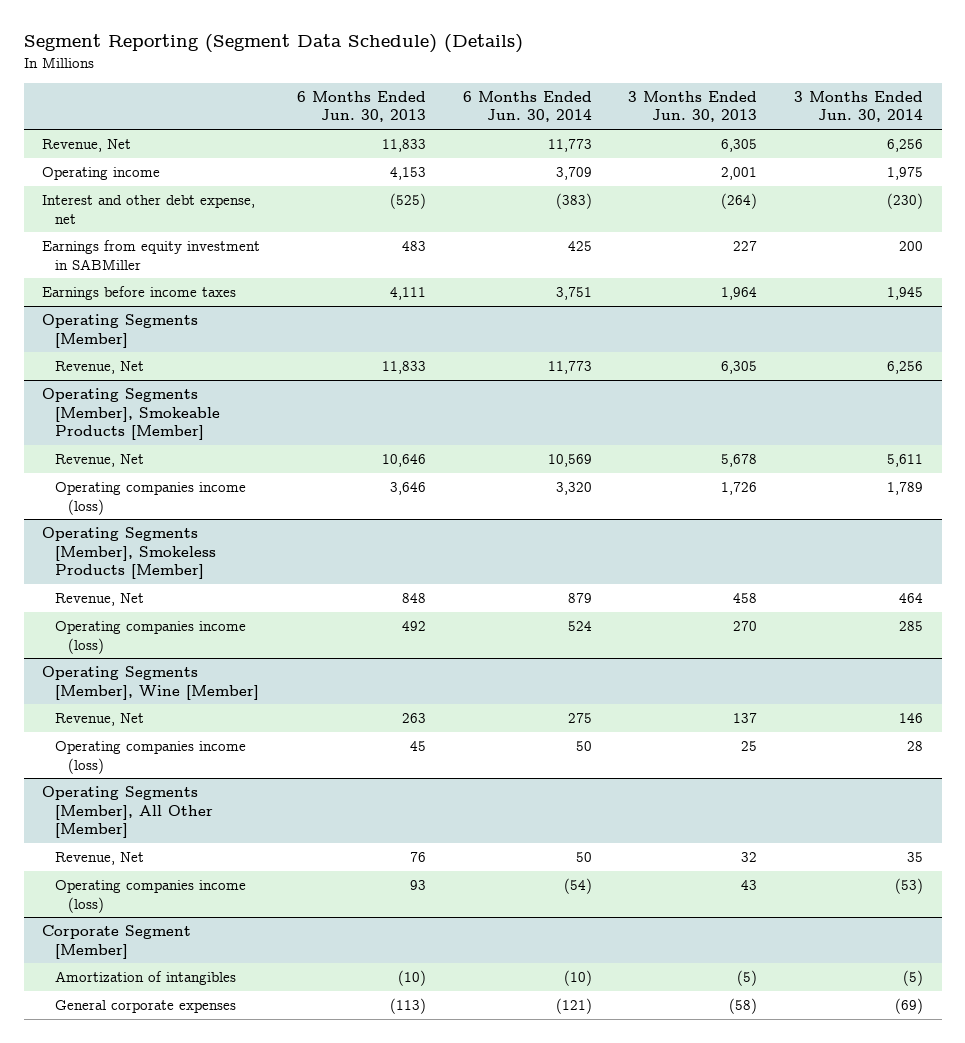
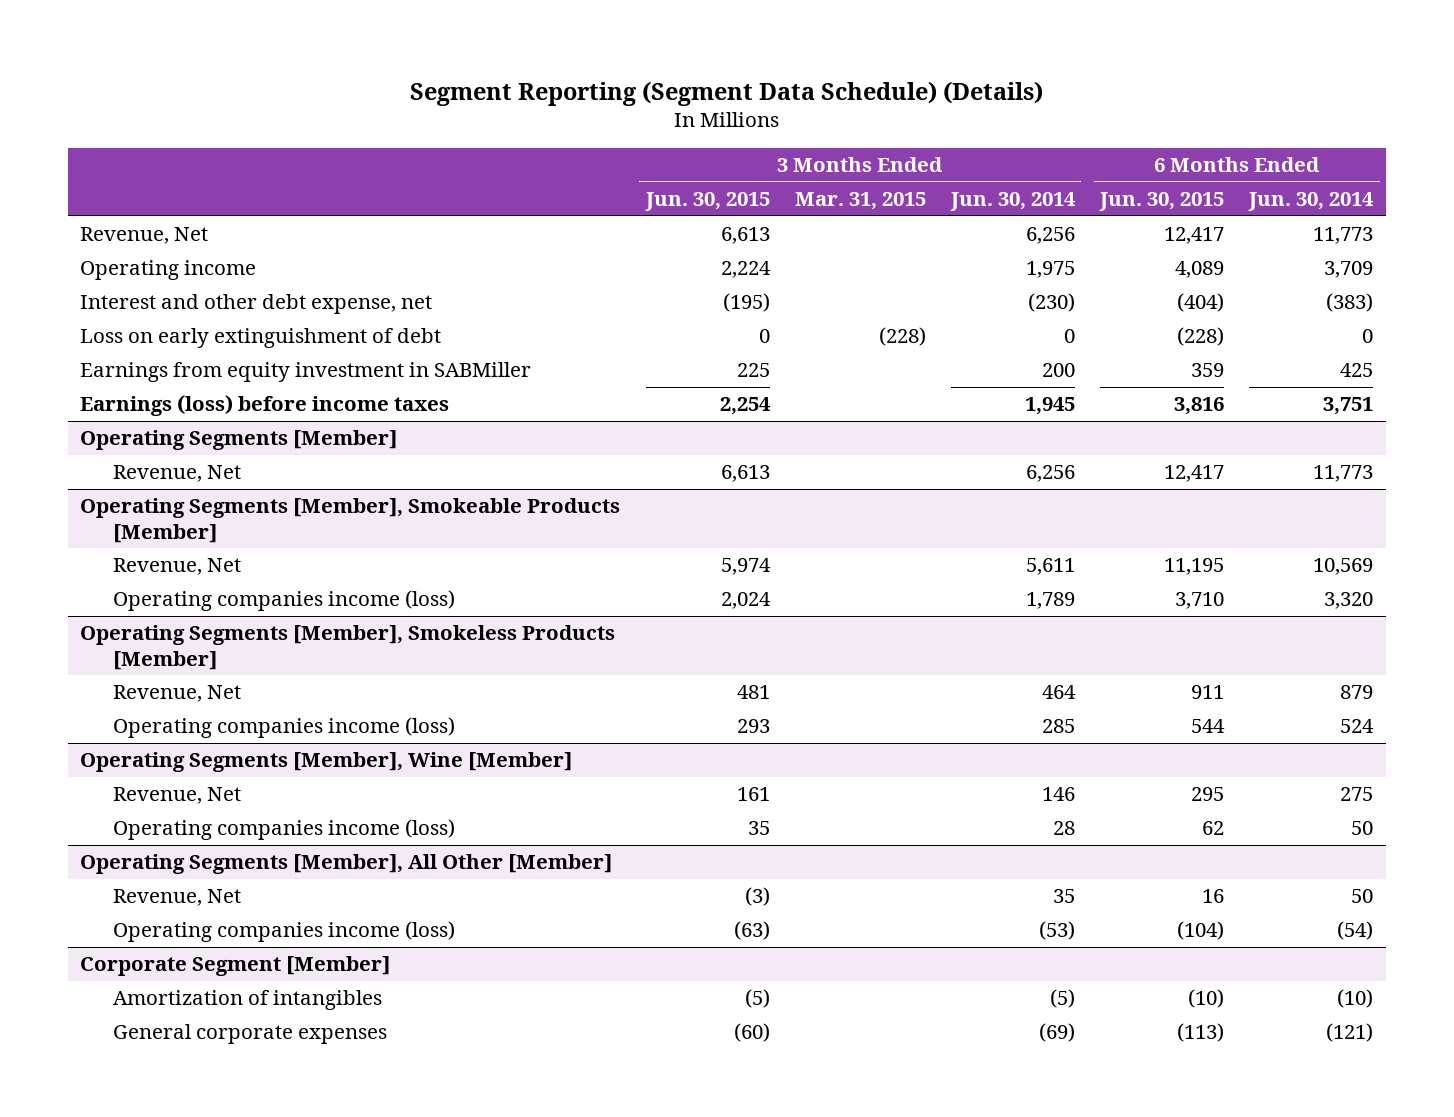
[296,90,426,123] 6 Months Ended Jun. 30, 2013 -> none
[628,90,758,123] 3 Months Ended Jun. 30, 2013 -> none
none -> [644,192,770,212] Jun. 30, 2015
none -> [794,192,926,211] Mar. 31, 2015
none -> [1099,192,1225,212] Jun. 30, 2015
none -> [80,328,442,349] Loss on early extinguishment of debt
[42,286,237,301] Earnings before income taxes -> [80,395,450,417] Earnings (loss) before income taxes

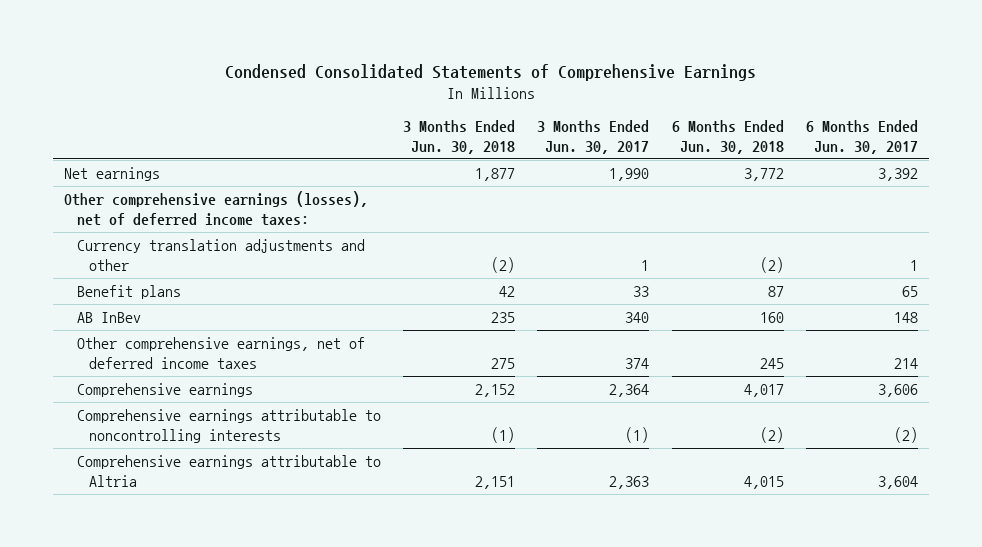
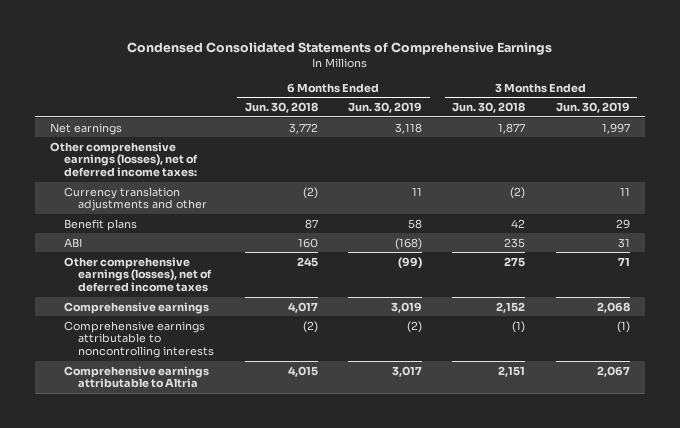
[537,119,650,155] 3 Months Ended Jun. 30, 2017 -> none
[806,119,919,155] 6 Months Ended Jun. 30, 2017 -> none
none -> [348,101,423,113] Jun. 30, 2019
none -> [555,101,630,113] Jun. 30, 2019
[76,311,141,323] AB InBev -> [64,237,83,248] ABI
[76,336,365,369] Other comprehensive earnings, net of deferred income taxes -> [64,256,213,293] Other comprehensive earnings (losses), net of deferred income taxes

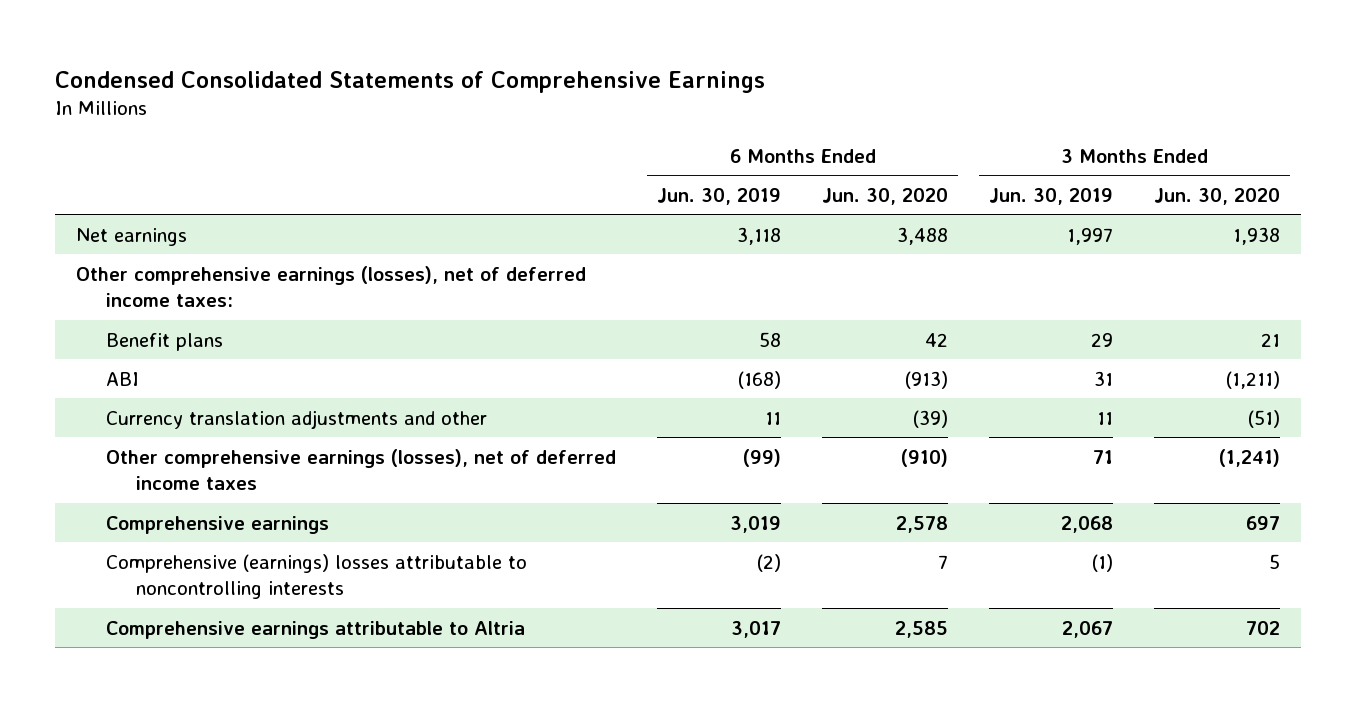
[244,101,318,113] Jun. 30, 2018 -> none
[452,101,526,113] Jun. 30, 2018 -> none
none -> [822,187,949,205] Jun. 30, 2020
none -> [1154,187,1281,205] Jun. 30, 2020
[64,186,208,212] Currency translation adjustments and other -> [106,409,488,429] Currency translation adjustments and other
[64,320,215,359] Comprehensive earnings attributable to noncontrolling interests -> [106,553,528,600] Comprehensive (earnings) losses attributable to noncontrolling interests

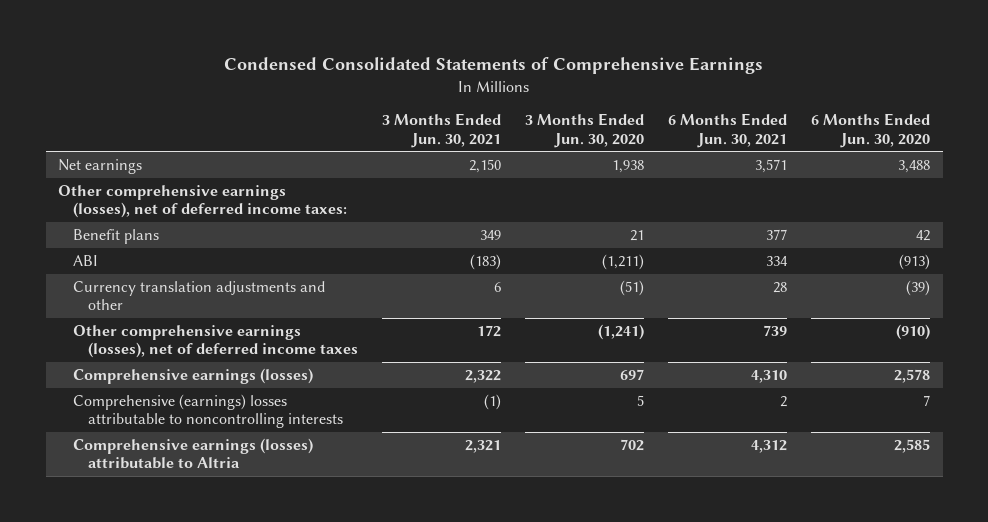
[657,187,782,205] Jun. 30, 2019 -> none
[989,187,1114,205] Jun. 30, 2019 -> none
none -> [382,113,502,148] 3 Months Ended Jun. 30, 2021
none -> [668,113,788,148] 6 Months Ended Jun. 30, 2021
[106,515,330,534] Comprehensive earnings -> [72,367,313,384] Comprehensive earnings (losses)
[106,620,526,639] Comprehensive earnings attributable to Altria -> [72,437,313,470] Comprehensive earnings (losses) attributable to Altria

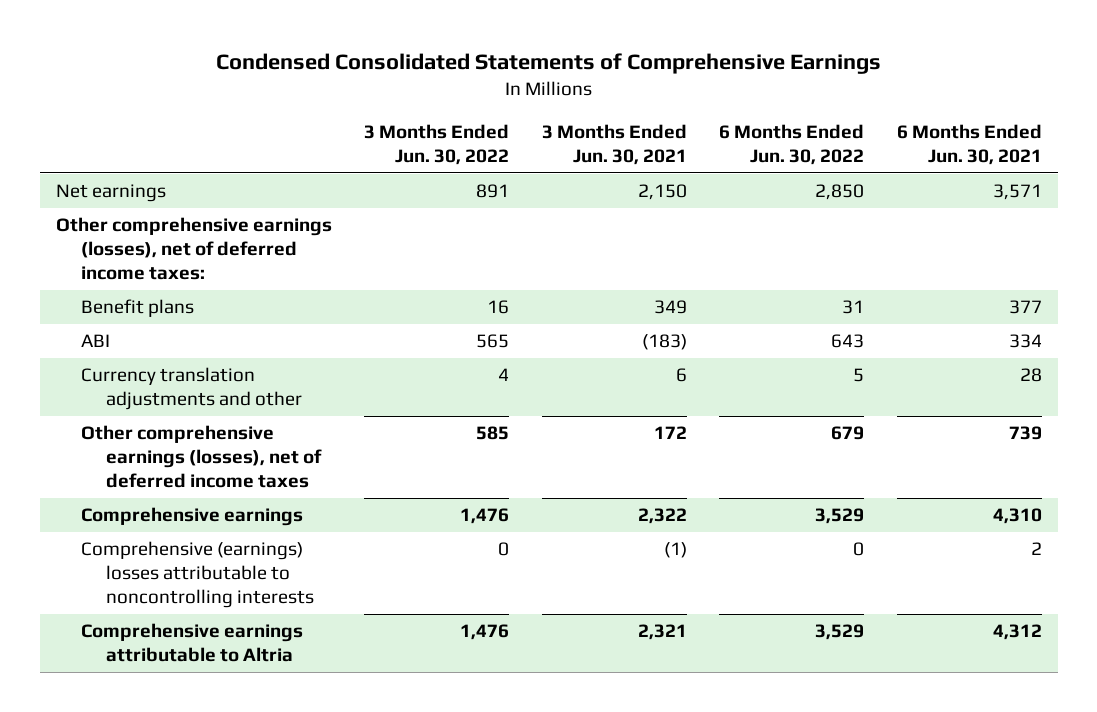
[525,113,645,148] 3 Months Ended Jun. 30, 2020 -> none
[811,113,931,148] 6 Months Ended Jun. 30, 2020 -> none
none -> [364,123,510,165] 3 Months Ended Jun. 30, 2022
none -> [719,123,865,165] 6 Months Ended Jun. 30, 2022
[72,367,313,384] Comprehensive earnings (losses) -> [80,507,303,527] Comprehensive earnings
[72,437,313,470] Comprehensive earnings (losses) attributable to Altria -> [80,623,303,663] Comprehensive earnings attributable to Altria

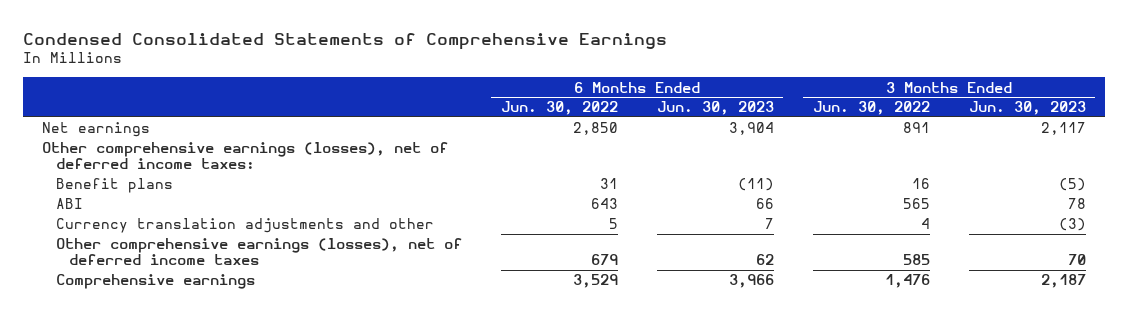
[541,123,687,165] 3 Months Ended Jun. 30, 2021 -> none
[896,123,1042,165] 6 Months Ended Jun. 30, 2021 -> none
none -> [656,101,774,116] Jun. 30, 2023
none -> [968,101,1086,116] Jun. 30, 2023
[80,541,315,609] Comprehensive (earnings) losses attributable to noncontrolling interests -> none
[80,623,303,663] Comprehensive earnings attributable to Altria -> none

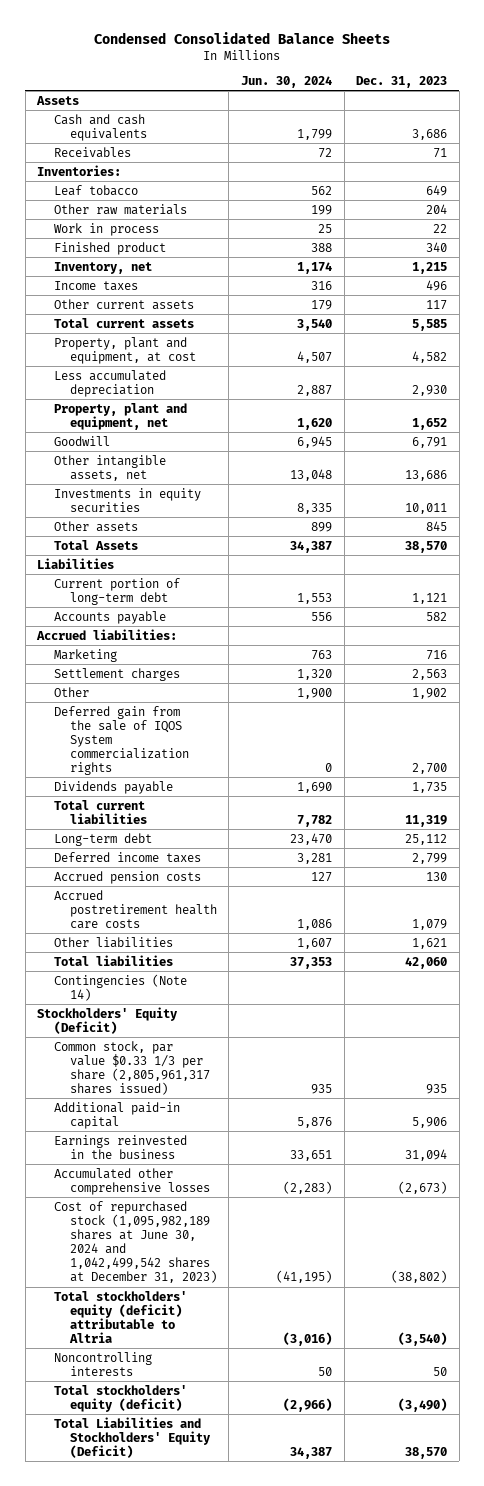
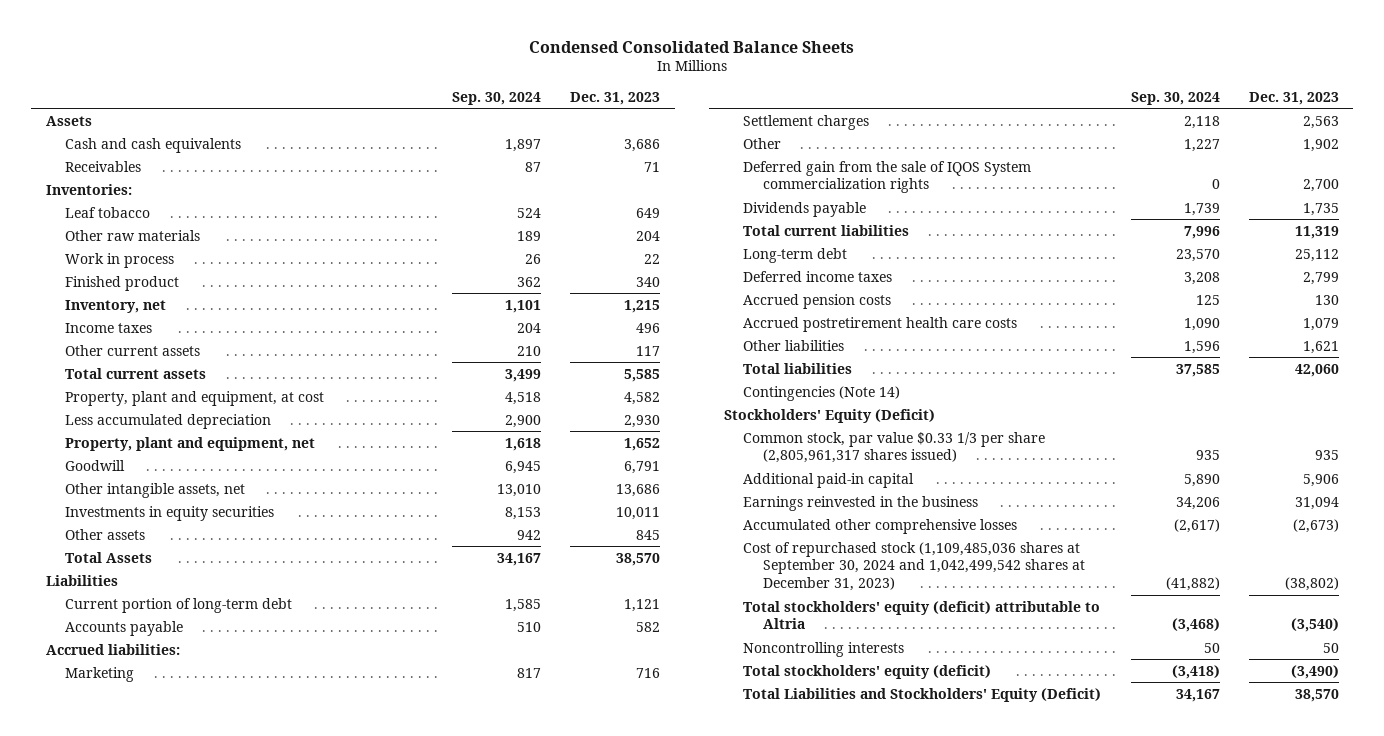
[240,76,332,89] Jun. 30, 2024 -> none
none -> [452,91,542,105] Sep. 30, 2024
[53,1200,217,1284] Cost of repurchased stock (1,095,982,189 shares at June 30, 2024 and 1,042,499,542 shares at December 31, 2023) -> [743,541,1085,592] Cost of repurchased stock (1,109,485,036 shares at September 30, 2024 and 1,042,499,542 shares at December 31, 2023)

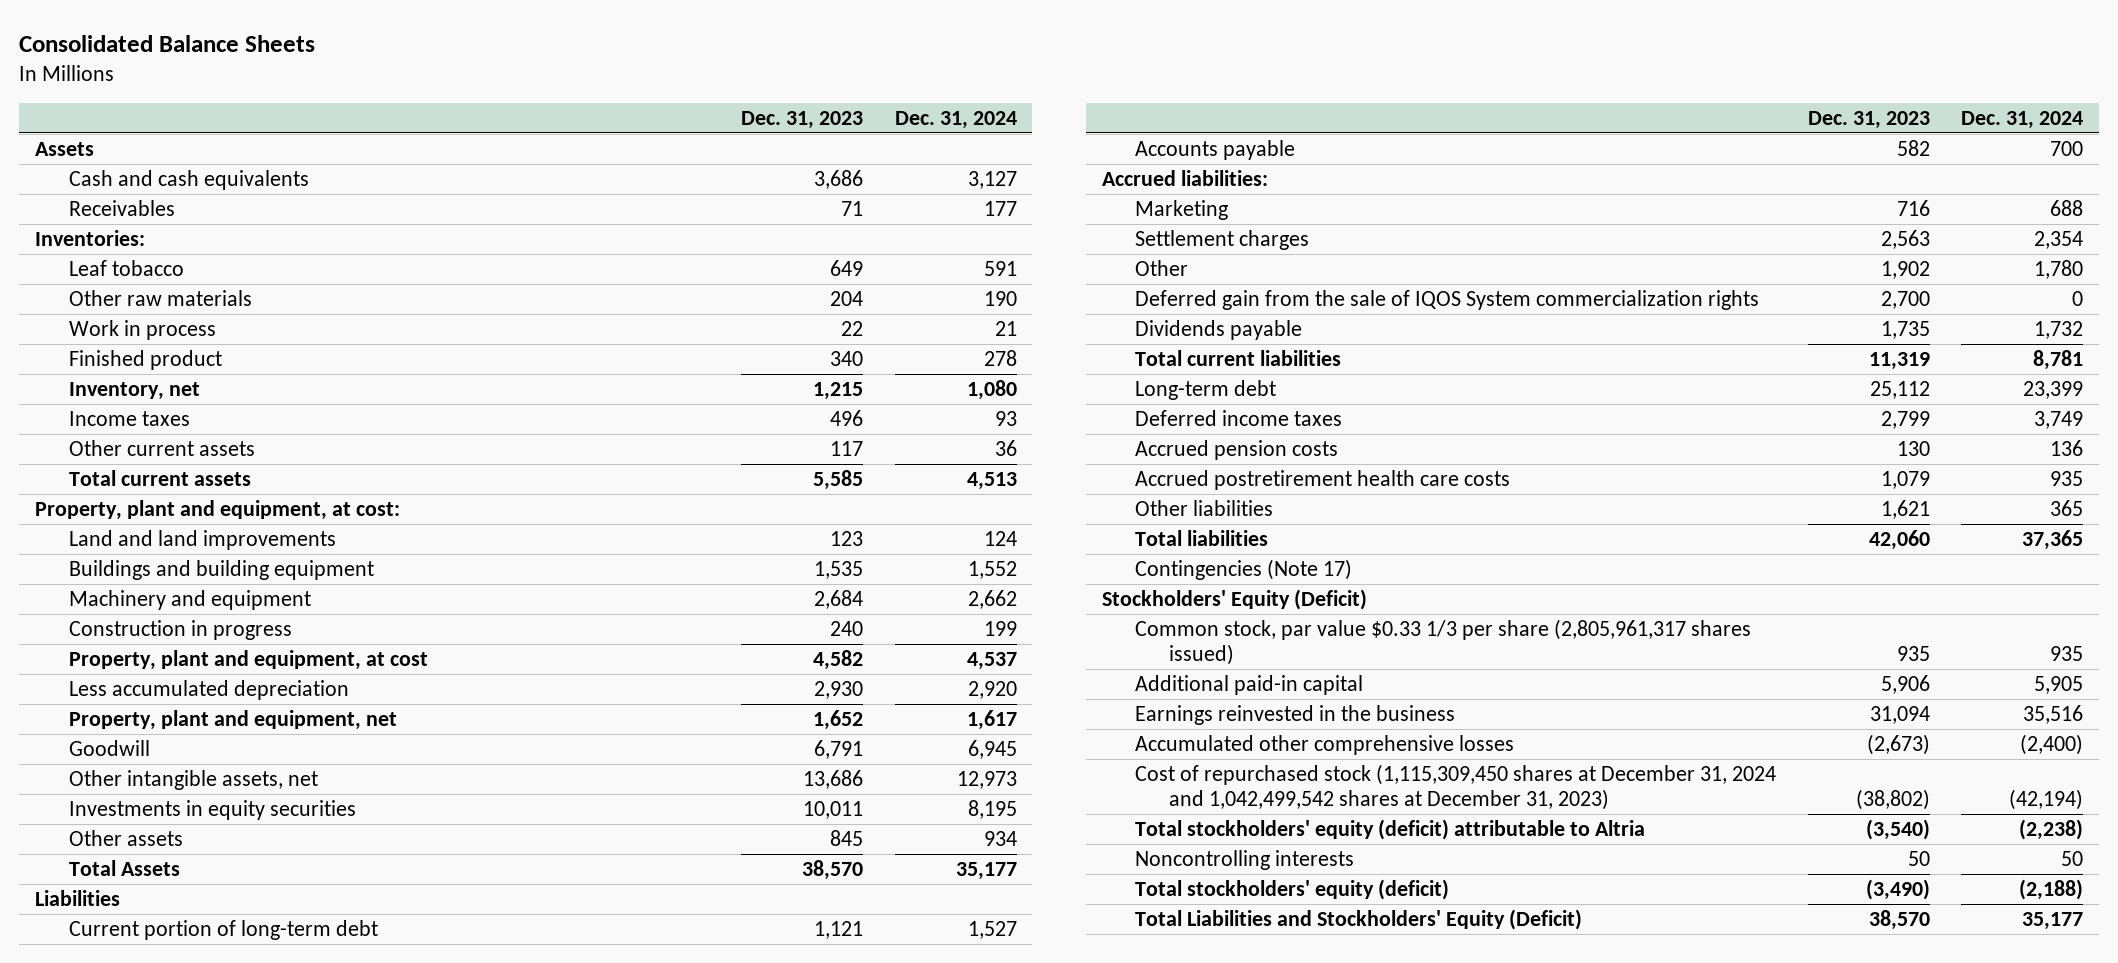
[529,40,855,53] Condensed Consolidated Balance Sheets -> [19,35,316,53] Consolidated Balance Sheets
[452,91,542,105] Sep. 30, 2024 -> none
none -> [894,110,1017,129] Dec. 31, 2024
none -> [34,499,400,520] Property, plant and equipment, at cost:
none -> [68,529,336,550] Land and land improvements
none -> [68,559,374,580] Buildings and building equipment
none -> [68,589,311,610] Machinery and equipment
none -> [68,619,292,640] Construction in progress
[743,385,901,401] Contingencies (Note 14) -> [1135,558,1353,580] Contingencies (Note 17)
[743,541,1085,592] Cost of repurchased stock (1,109,485,036 shares at September 30, 2024 and 1,042,499,542 shares at December 31, 2023) -> [1135,763,1777,810] Cost of repurchased stock (1,115,309,450 shares at December 31, 2024 and 1,042,499,542 shares at December 31, 2023)

